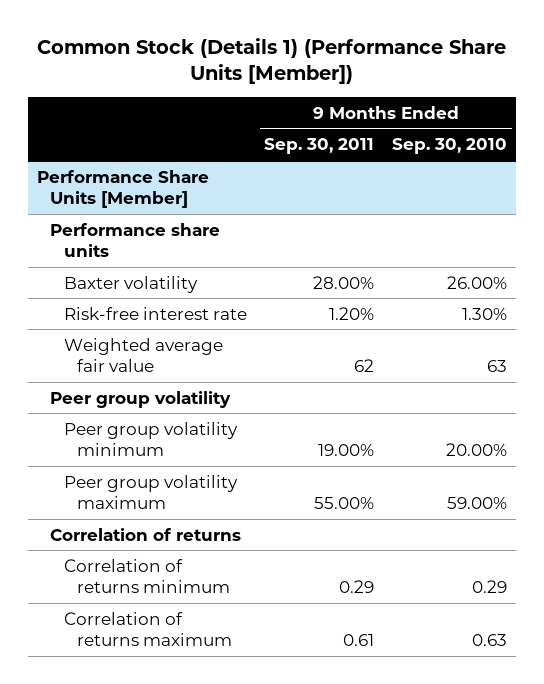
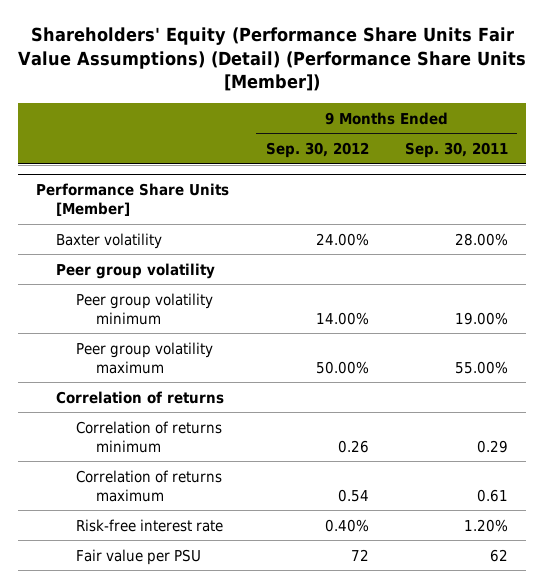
[37,38,507,85] Common Stock (Details 1) (Performance Share Units [Member]) -> [18,27,527,92] Shareholders' Equity (Performance Share Units Fair Value Assumptions) (Detail) (Performance Share Units [Member])
[392,138,508,155] Sep. 30, 2010 -> none
none -> [265,142,369,159] Sep. 30, 2012
[50,222,221,258] Performance share units -> none
[63,337,223,373] Weighted average fair value -> none
[63,306,247,320] Risk-free interest rate -> [76,518,224,532] Risk-free interest rate
none -> [76,548,202,565] Fair value per PSU

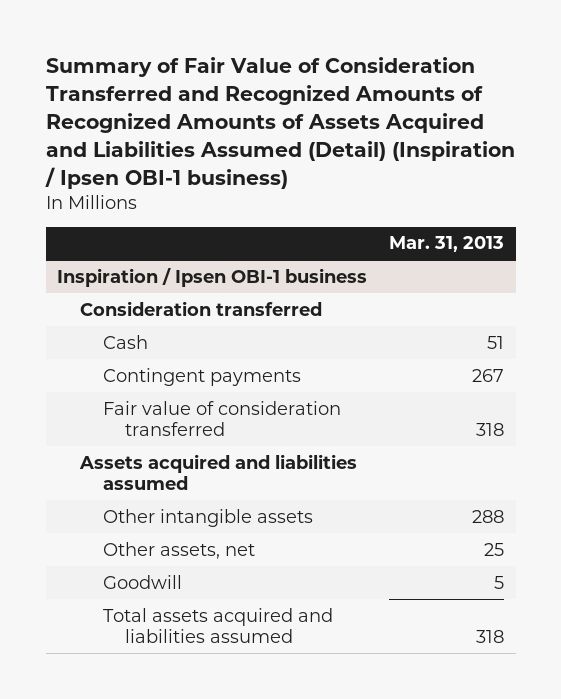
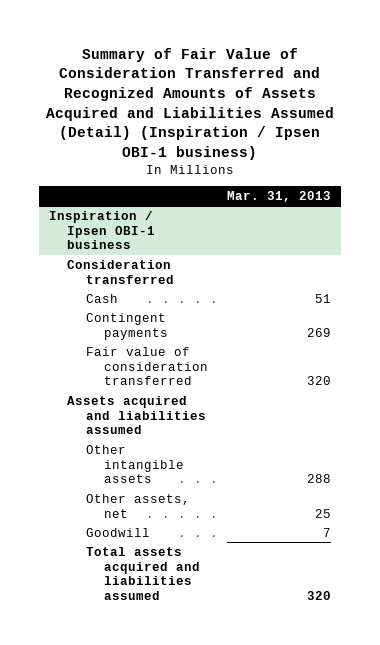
[44,57,515,189] Summary of Fair Value of Consideration Transferred and Recognized Amounts of Recognized Amounts of Assets Acquired and Liabilities Assumed (Detail) (Inspiration / Ipsen OBI-1 business) -> [46,47,335,160] Summary of Fair Value of Consideration Transferred and Recognized Amounts of Assets Acquired and Liabilities Assumed (Detail) (Inspiration / Ipsen OBI-1 business)
[472,368,505,382] 267 -> [307,327,332,337] 269
[476,422,505,436] 318 -> [307,376,332,386] 320
[494,575,505,589] 5 -> [323,527,332,537] 7
[476,629,505,643] 318 -> [307,591,332,601] 320

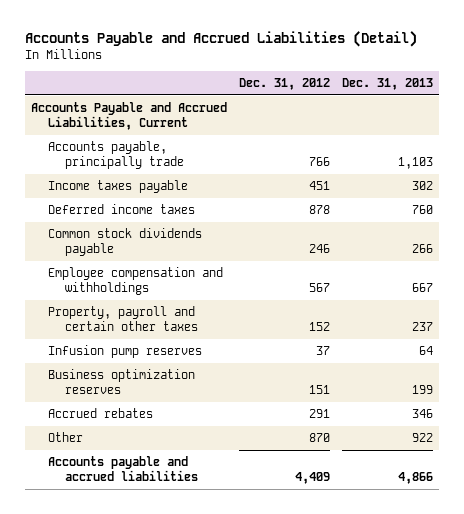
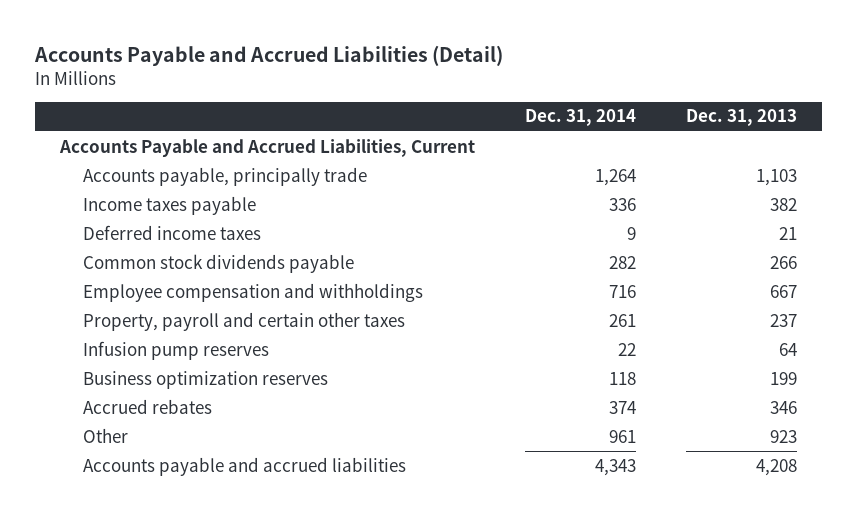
[239,78,331,91] Dec. 31, 2012 -> none
none -> [525,109,637,127] Dec. 31, 2014
[412,181,434,191] 302 -> [770,197,798,211] 382
[412,205,434,215] 760 -> [779,226,798,240] 21
[412,433,434,443] 922 -> [770,429,798,443] 923
[398,472,434,485] 4,866 -> [756,458,798,476] 4,208

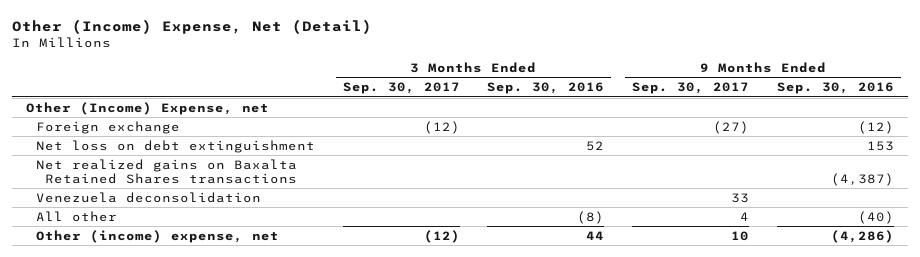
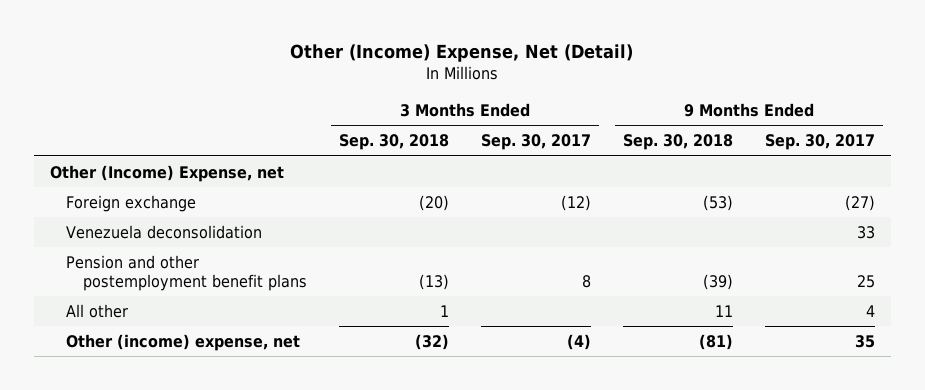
[487,82,605,95] Sep. 30, 2016 -> none
[777,82,895,95] Sep. 30, 2016 -> none
none -> [339,134,450,151] Sep. 30, 2018
none -> [623,134,734,151] Sep. 30, 2018
[35,139,315,153] Net loss on debt extinguishment -> none
[35,158,298,184] Net realized gains on Baxalta Retained Shares transactions -> none
none -> [66,254,308,291] Pension and other postemployment benefit plans
[423,229,460,243] (12) -> [567,333,592,350] (4)
[731,230,750,241] 10 -> [855,334,876,348] 35

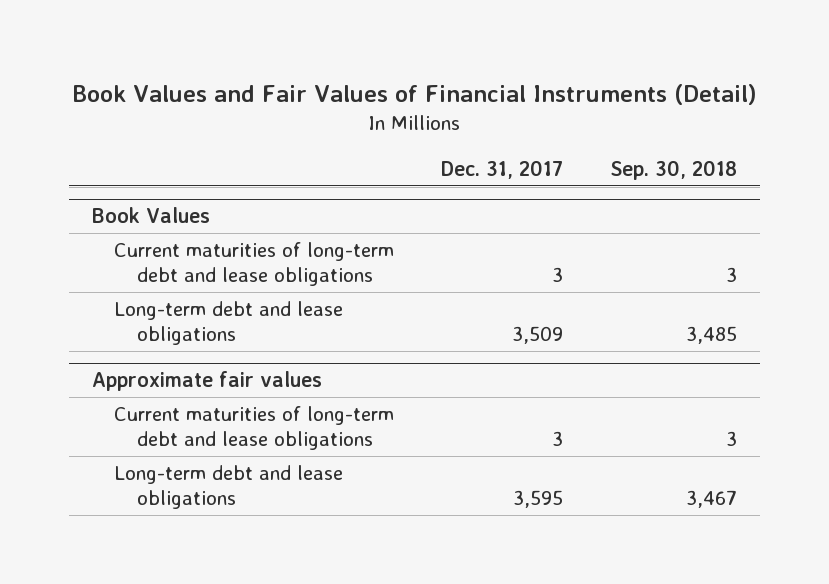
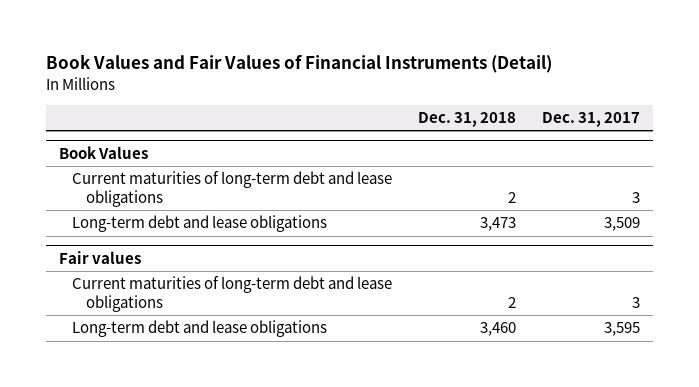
[609,159,737,180] Sep. 30, 2018 -> none
none -> [418,111,517,127] Dec. 31, 2018
[92,371,323,392] Approximate fair values -> [59,250,142,264] Fair values

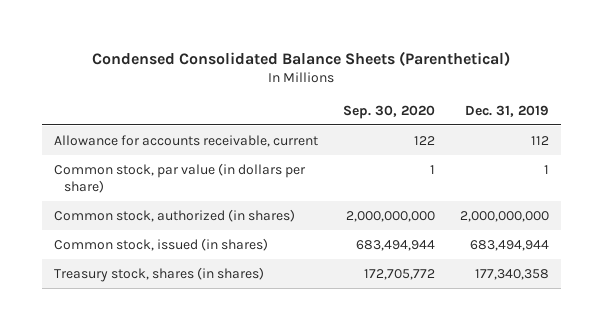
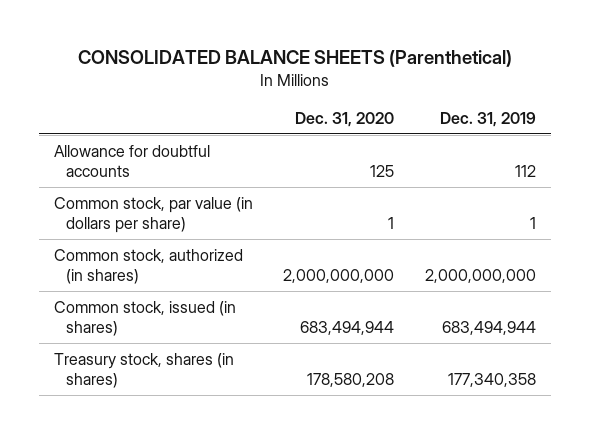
[92,50,511,66] Condensed Consolidated Balance Sheets (Parenthetical) -> [77,49,512,67] CONSOLIDATED BALANCE SHEETS (Parenthetical)
[342,104,435,119] Sep. 30, 2020 -> none
none -> [295,111,395,127] Dec. 31, 2020
[54,134,319,147] Allowance for accounts receivable, current -> [53,144,210,177] Allowance for doubtful accounts

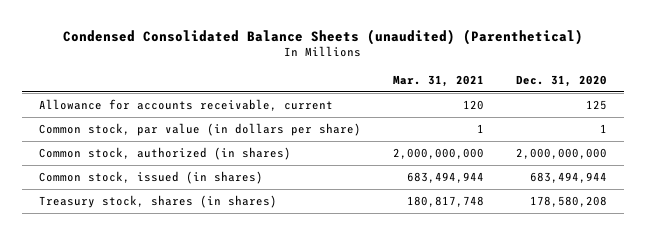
[77,49,512,67] CONSOLIDATED BALANCE SHEETS (Parenthetical) -> [63,28,584,45] Condensed Consolidated Balance Sheets (unaudited) (Parenthetical)
[439,111,536,127] Dec. 31, 2019 -> none
none -> [393,74,485,87] Mar. 31, 2021
[53,144,210,177] Allowance for doubtful accounts -> [38,98,333,111] Allowance for accounts receivable, current

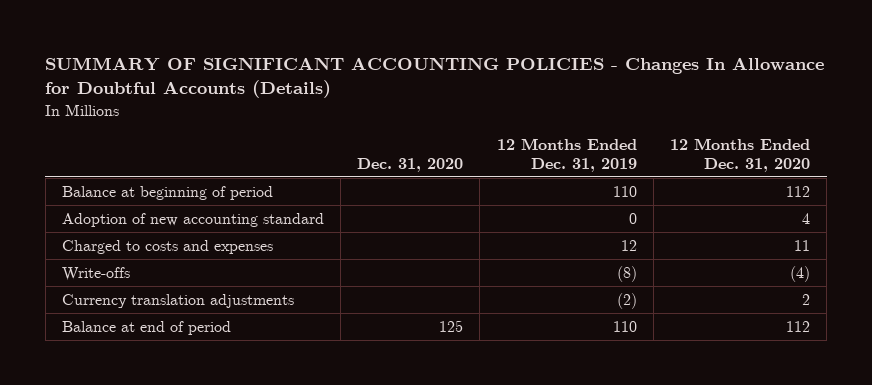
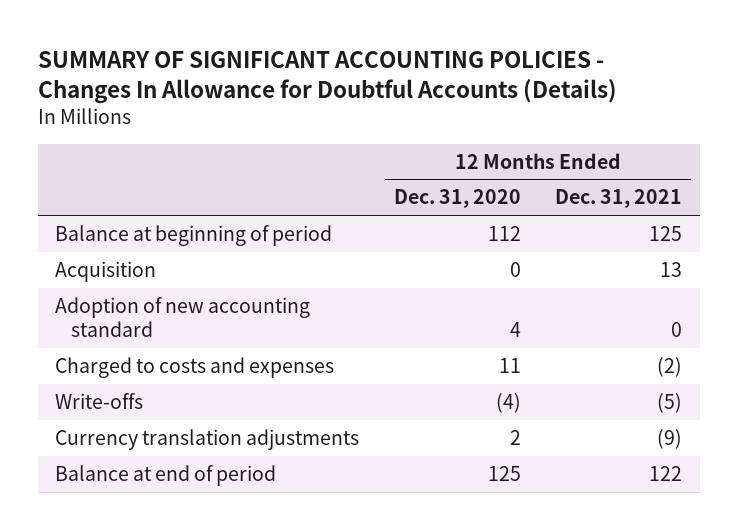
[357,158,464,173] Dec. 31, 2020 -> none
[496,138,637,173] 12 Months Ended Dec. 31, 2019 -> none
none -> [555,189,683,209] Dec. 31, 2021
none -> [55,260,157,282] Acquisition
[786,320,811,332] 112 -> [487,465,521,481] 125

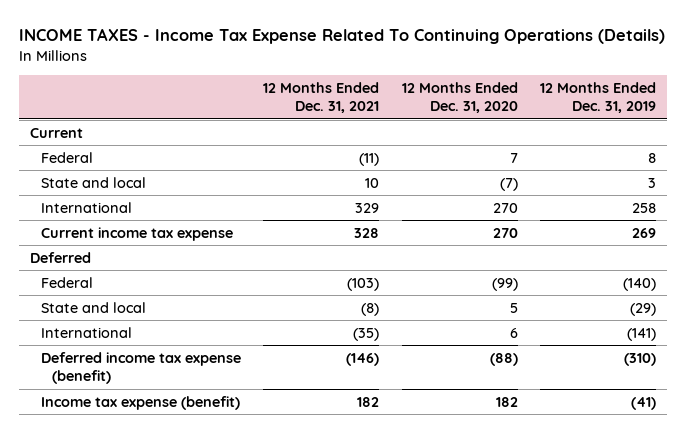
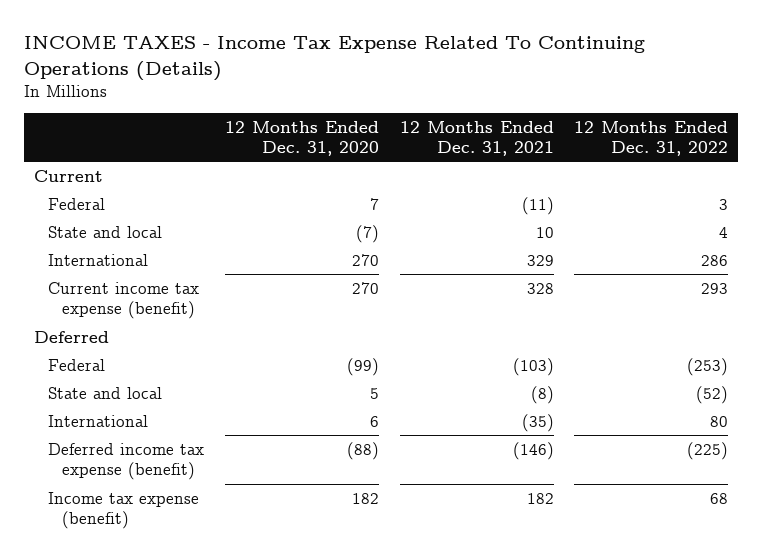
[540,81,657,114] 12 Months Ended Dec. 31, 2019 -> none
none -> [574,120,729,157] 12 Months Ended Dec. 31, 2022
[40,226,233,241] Current income tax expense -> [48,281,200,320] Current income tax expense (benefit)

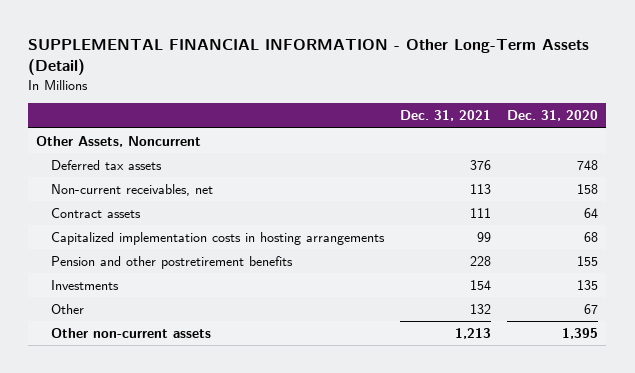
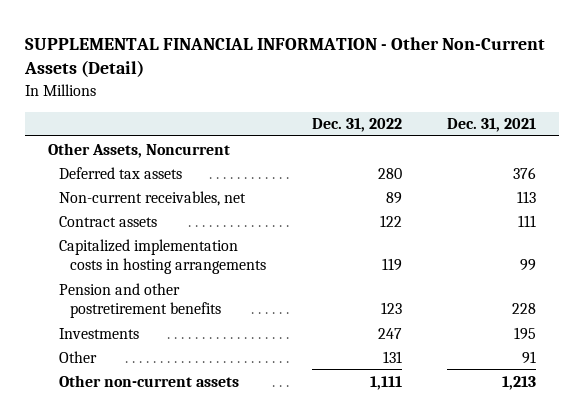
[28,38,590,76] SUPPLEMENTAL FINANCIAL INFORMATION - Other Long-Term Assets (Detail) -> [24,36,546,78] SUPPLEMENTAL FINANCIAL INFORMATION - Other Non-Current Assets (Detail)
[507,110,599,122] Dec. 31, 2020 -> none
none -> [311,118,402,133] Dec. 31, 2022
[470,279,492,290] 154 -> [514,326,537,340] 195
[470,303,492,314] 132 -> [522,350,537,364] 91

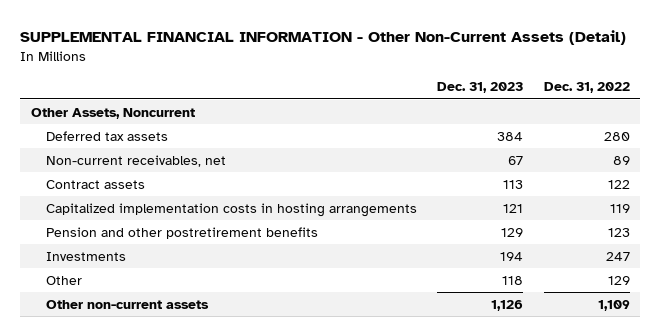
[447,118,537,133] Dec. 31, 2021 -> none
none -> [437,82,524,94] Dec. 31, 2023
[382,350,402,363] 131 -> [607,275,630,285] 129
[369,375,402,390] 1,111 -> [597,299,630,311] 1,109

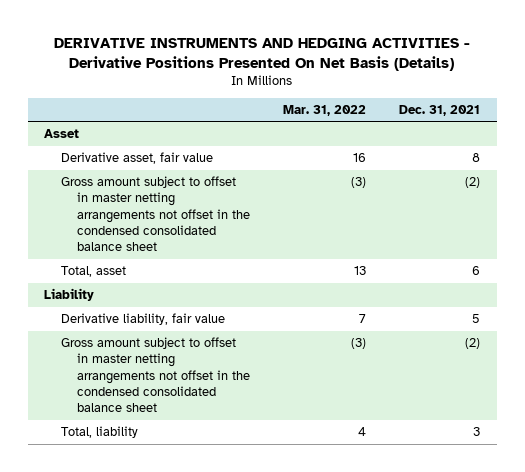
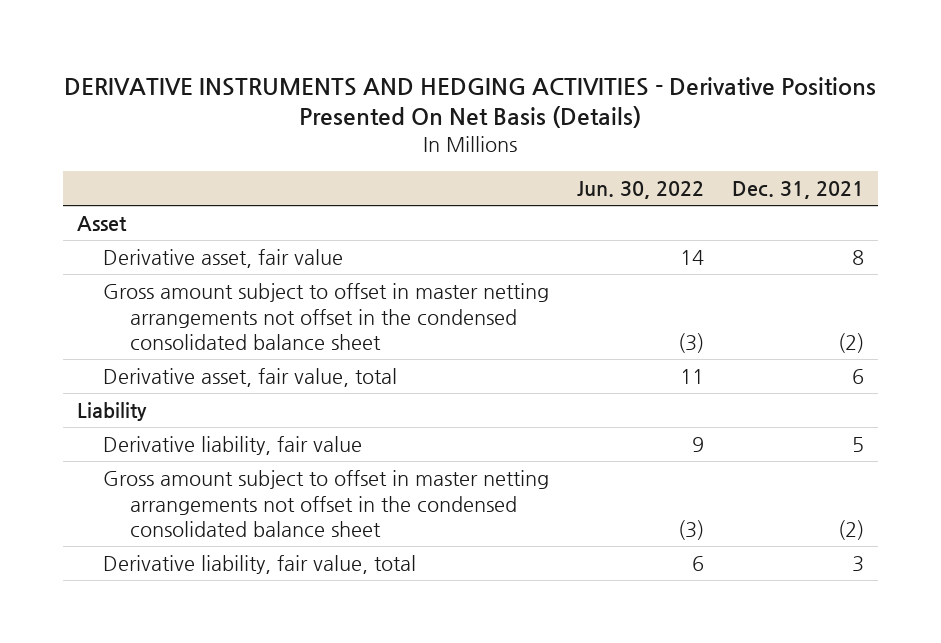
[282,104,366,116] Mar. 31, 2022 -> none
none -> [577,180,705,199] Jun. 30, 2022
[60,266,126,278] Total, asset -> none
none -> [103,368,398,388] Derivative asset, fair value, total
[60,426,138,439] Total, liability -> none
none -> [103,555,417,575] Derivative liability, fair value, total

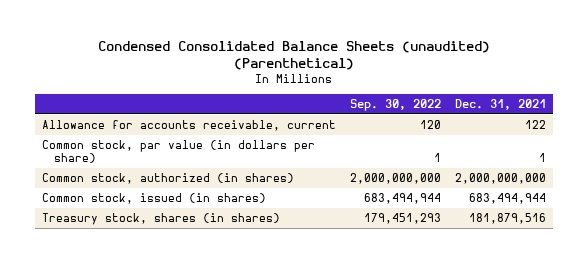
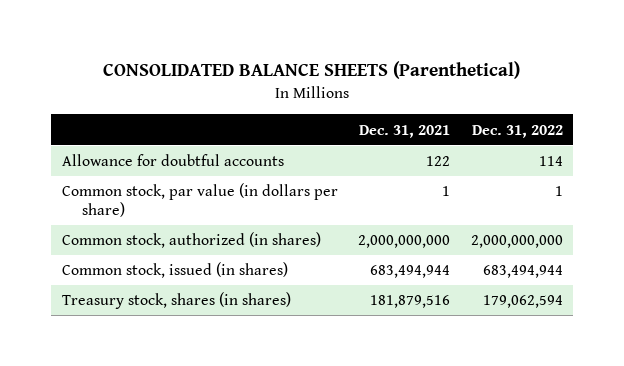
[97,41,490,71] Condensed Consolidated Balance Sheets (unaudited) (Parenthetical) -> [103,61,521,80] CONSOLIDATED BALANCE SHEETS (Parenthetical)
[349,98,441,111] Sep. 30, 2022 -> none
none -> [471,124,563,138] Dec. 31, 2022
[41,120,336,132] Allowance for accounts receivable, current -> [61,154,284,167] Allowance for doubtful accounts

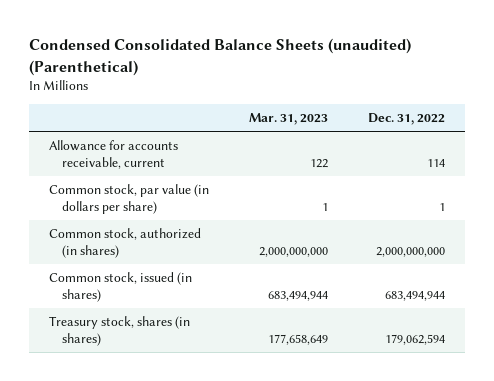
[103,61,521,80] CONSOLIDATED BALANCE SHEETS (Parenthetical) -> [28,38,411,76] Condensed Consolidated Balance Sheets (unaudited) (Parenthetical)
[359,124,451,138] Dec. 31, 2021 -> none
none -> [248,112,328,125] Mar. 31, 2023
[61,154,284,167] Allowance for doubtful accounts -> [48,140,178,169] Allowance for accounts receivable, current

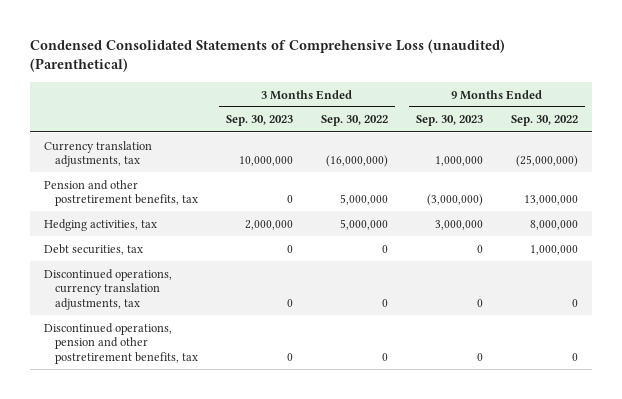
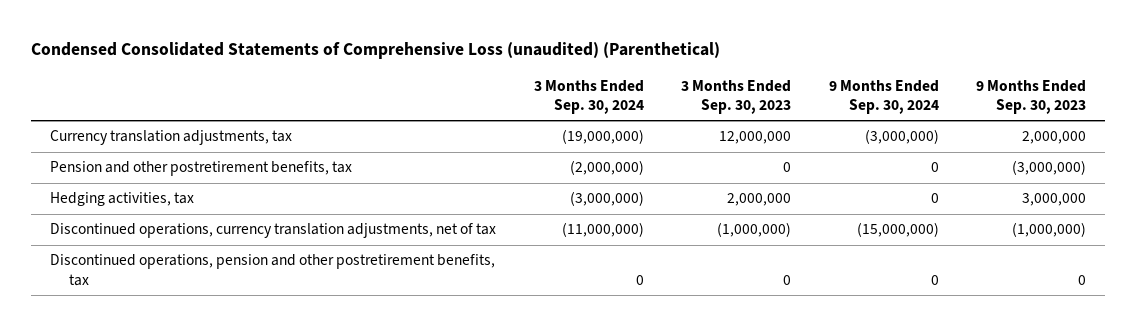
[321,115,389,127] Sep. 30, 2022 -> none
[510,115,578,127] Sep. 30, 2022 -> none
none -> [533,79,644,114] 3 Months Ended Sep. 30, 2024
none -> [828,79,939,114] 9 Months Ended Sep. 30, 2024
[239,156,294,167] 10,000,000 -> [719,131,792,145] 12,000,000
[435,156,484,167] 1,000,000 -> [1022,131,1087,145] 2,000,000
[43,243,143,255] Debt securities, tax -> none
[43,268,172,310] Discontinued operations, currency translation adjustments, tax -> [50,223,497,239] Discontinued operations, currency translation adjustments, net of tax
[287,298,294,307] 0 -> [717,222,792,238] (1,000,000)
[477,298,484,307] 0 -> [1012,222,1087,238] (1,000,000)

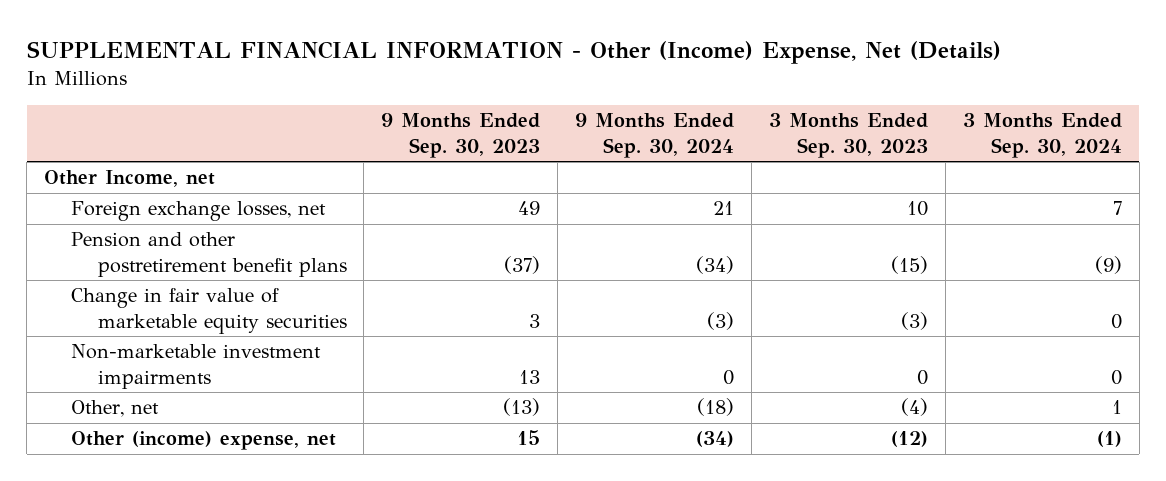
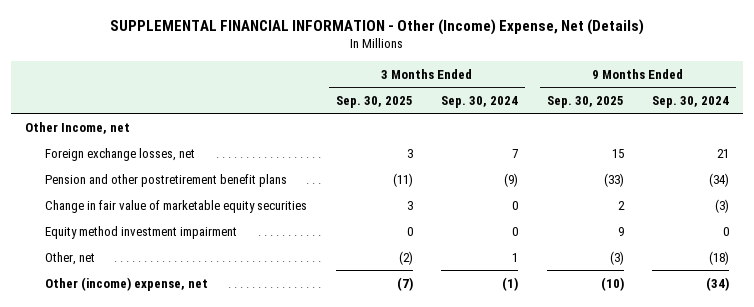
[381,113,541,158] 9 Months Ended Sep. 30, 2023 -> none
[769,113,929,158] 3 Months Ended Sep. 30, 2023 -> none
none -> [335,95,413,108] Sep. 30, 2025
none -> [546,95,624,108] Sep. 30, 2025
[70,344,321,389] Non-marketable investment impairments -> none
none -> [45,225,238,239] Equity method investment impairment

